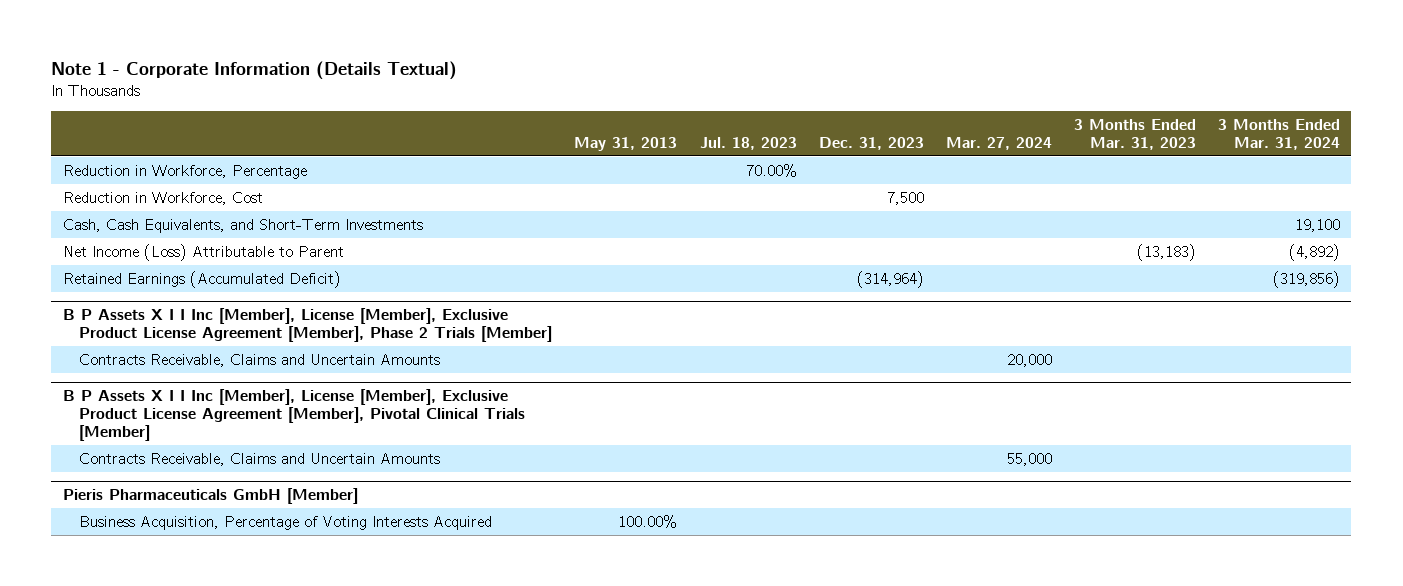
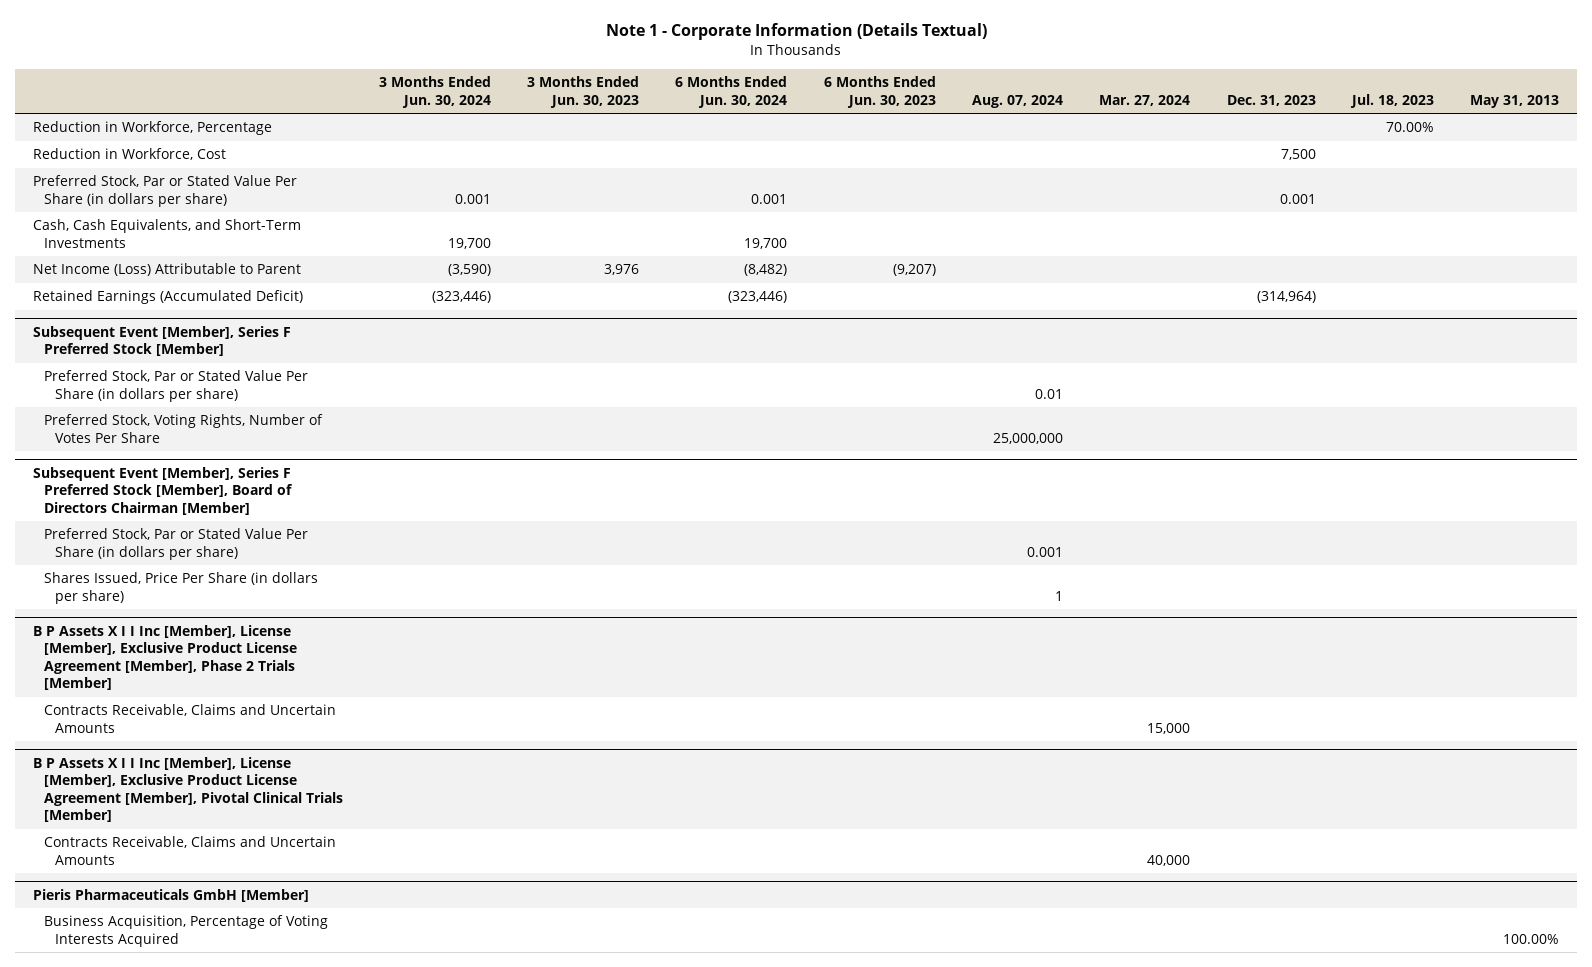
[1073,118,1196,150] 3 Months Ended Mar. 31, 2023 -> none
[1218,118,1341,150] 3 Months Ended Mar. 31, 2024 -> none
none -> [378,76,491,108] 3 Months Ended Jun. 30, 2024
none -> [527,76,640,108] 3 Months Ended Jun. 30, 2023
none -> [675,76,788,108] 6 Months Ended Jun. 30, 2024
none -> [823,76,936,108] 6 Months Ended Jun. 30, 2023
none -> [972,94,1064,108] Aug. 07, 2024
none -> [32,175,297,207] Preferred Stock, Par or Stated Value Per Share (in dollars per share)
none -> [32,326,291,357] Subsequent Event [Member], Series F Preferred Stock [Member]
none -> [43,370,308,402] Preferred Stock, Par or Stated Value Per Share (in dollars per share)
none -> [43,414,323,443] Preferred Stock, Voting Rights, Number of Votes Per Share
none -> [32,467,293,515] Subsequent Event [Member], Series F Preferred Stock [Member], Board of Directors Chairman [Member]
none -> [43,528,308,560] Preferred Stock, Par or Stated Value Per Share (in dollars per share)
none -> [43,572,318,604] Shares Issued, Price Per Share (in dollars per share)
[1006,353,1052,367] 20,000 -> [1147,722,1191,734] 15,000
[1006,452,1052,466] 55,000 -> [1147,854,1191,866] 40,000

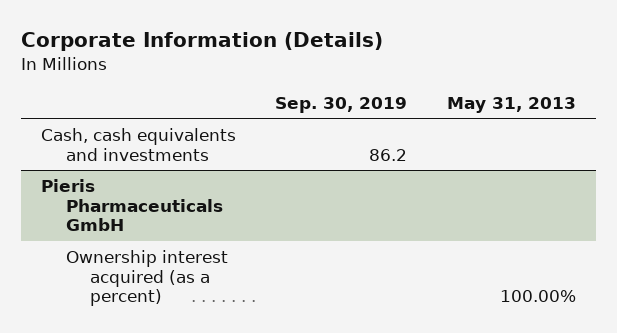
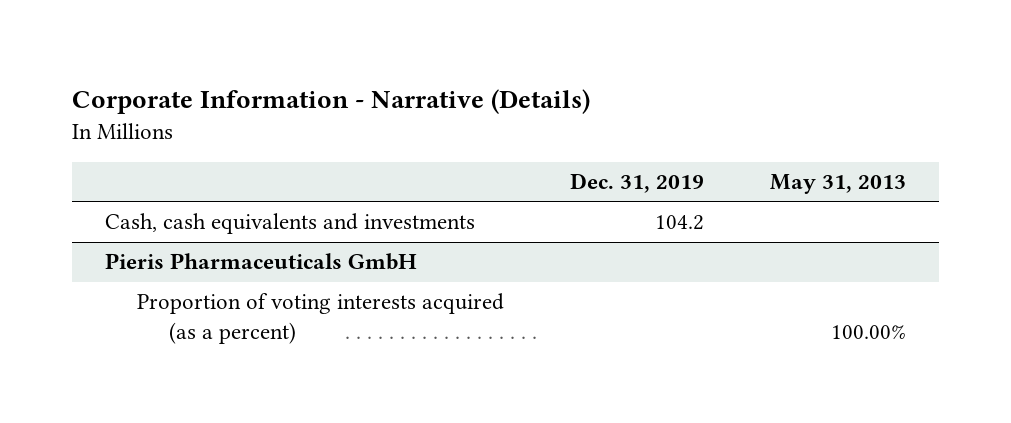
[21,32,384,52] Corporate Information (Details) -> [72,88,591,114] Corporate Information - Narrative (Details)
[275,96,408,113] Sep. 30, 2019 -> none
none -> [569,172,704,193] Dec. 31, 2019
[65,249,228,307] Ownership interest acquired (as a percent) -> [137,293,505,344] Proportion of voting interests acquired (as a percent)

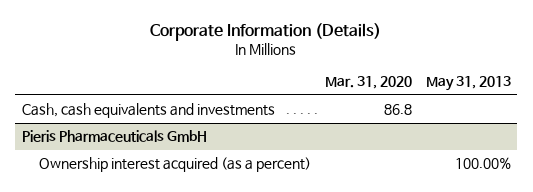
[72,88,591,114] Corporate Information - Narrative (Details) -> [150,23,382,42] Corporate Information (Details)
[569,172,704,193] Dec. 31, 2019 -> none
none -> [324,76,412,90] Mar. 31, 2020
[137,293,505,344] Proportion of voting interests acquired (as a percent) -> [39,157,312,173] Ownership interest acquired (as a percent)

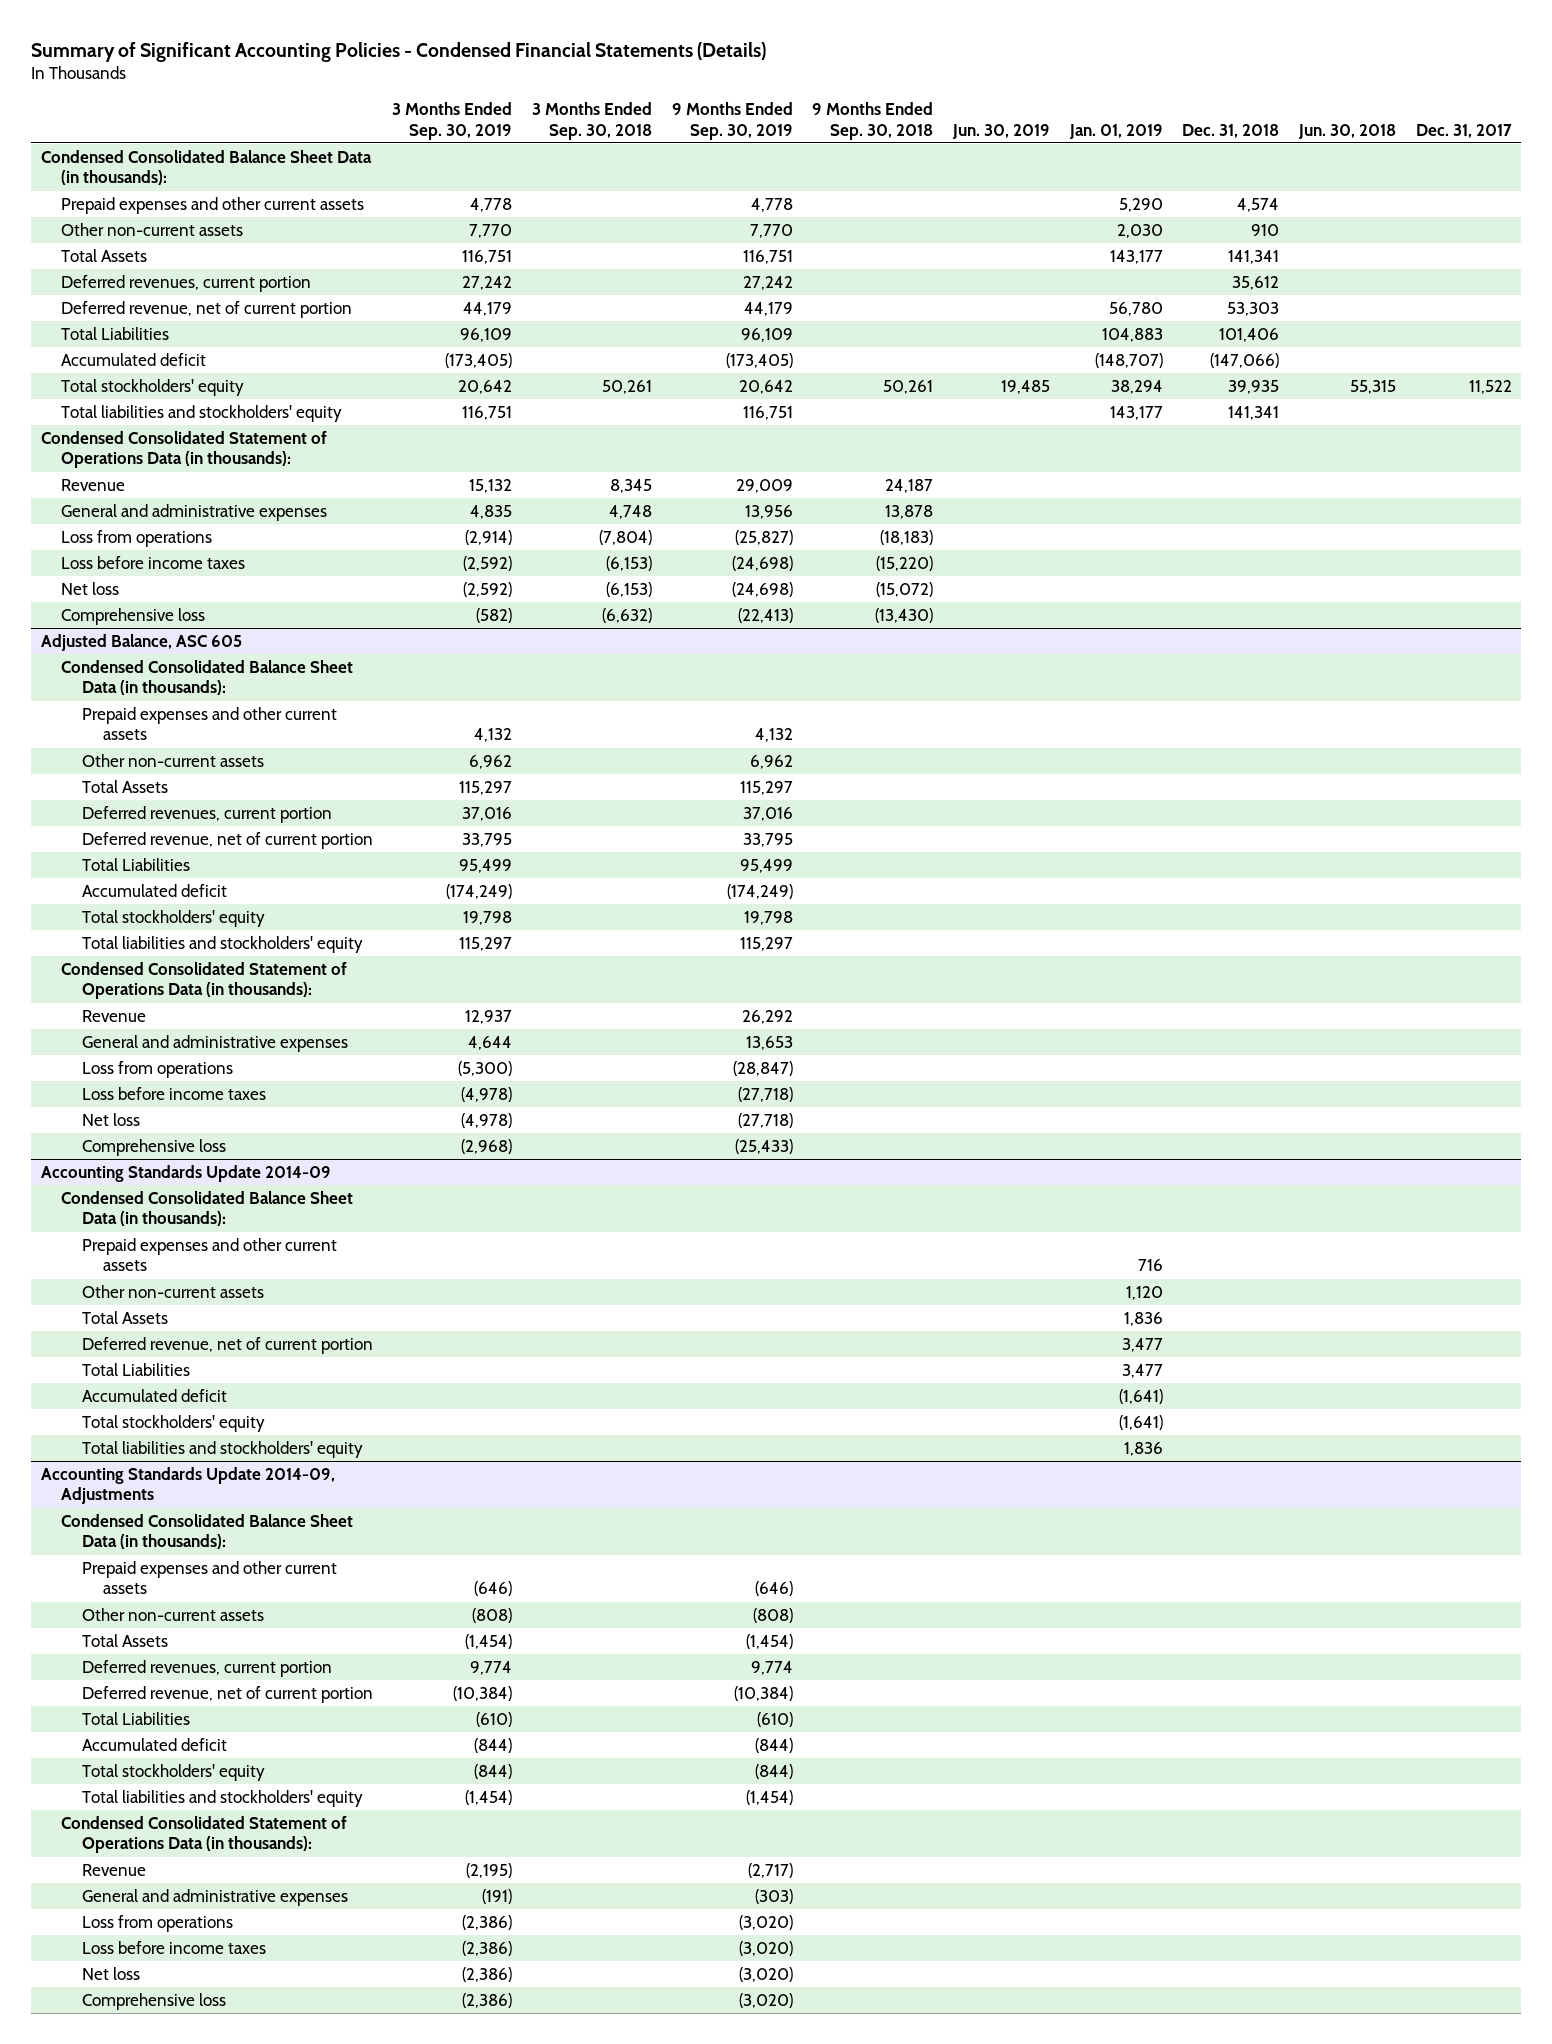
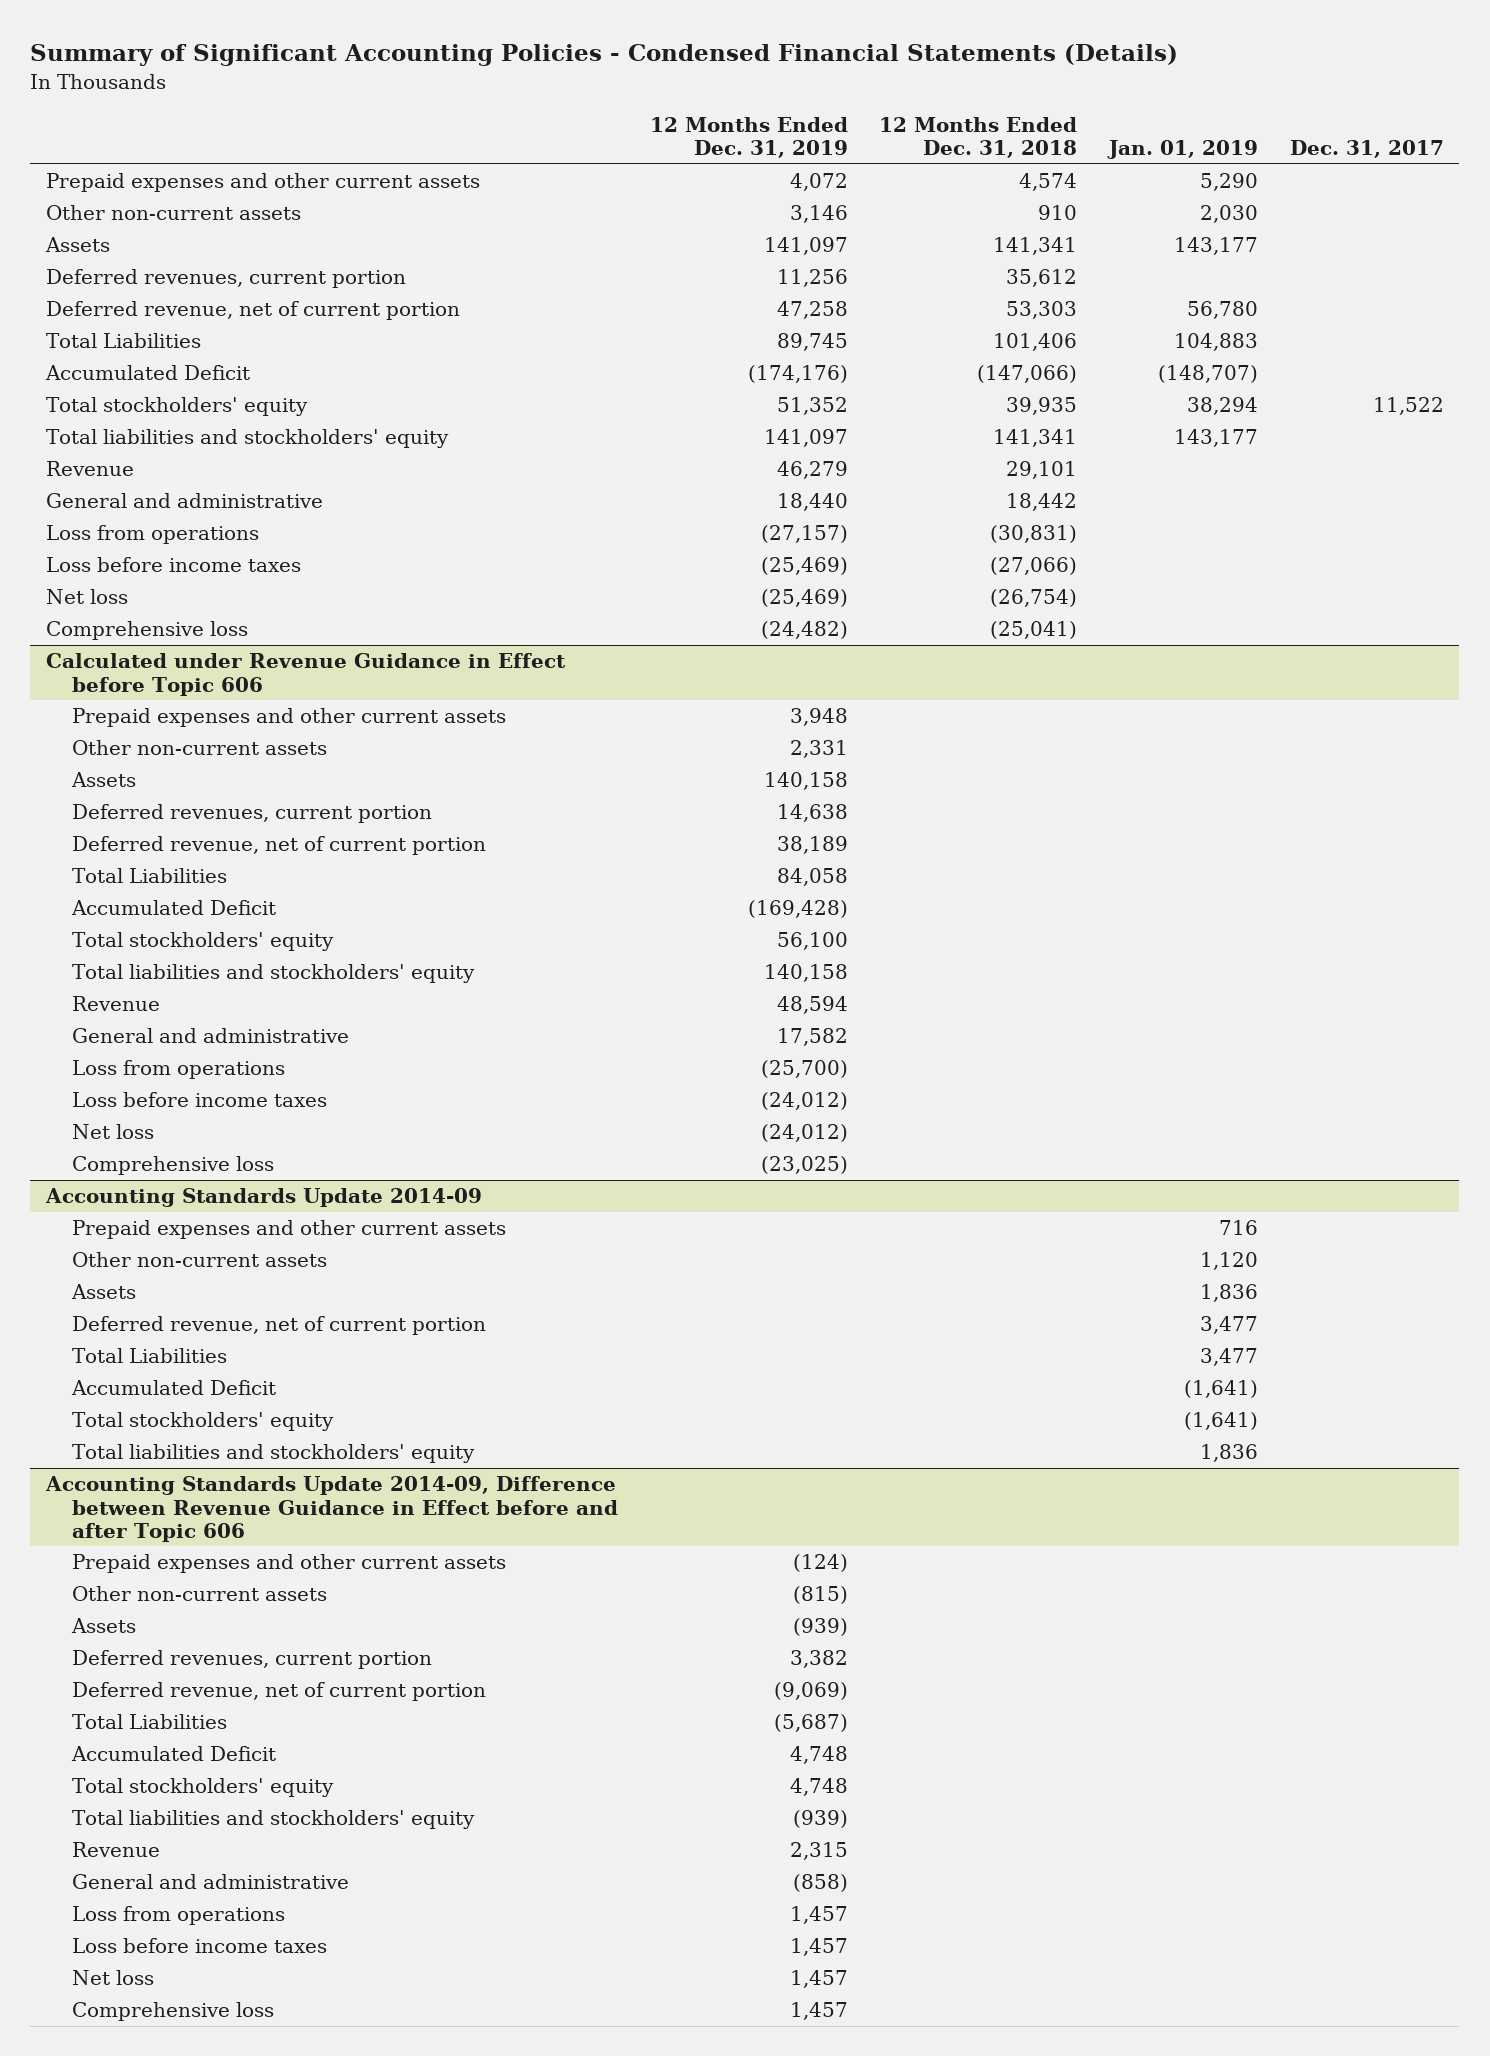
[392,102,513,140] 3 Months Ended Sep. 30, 2019 -> none
[532,102,653,140] 3 Months Ended Sep. 30, 2018 -> none
[671,102,793,140] 9 Months Ended Sep. 30, 2019 -> none
[812,102,934,140] 9 Months Ended Sep. 30, 2018 -> none
[952,123,1051,139] Jun. 30, 2019 -> none
[1182,123,1280,138] Dec. 31, 2018 -> none
[1298,123,1397,139] Jun. 30, 2018 -> none
none -> [649,116,848,159] 12 Months Ended Dec. 31, 2019
none -> [879,116,1078,159] 12 Months Ended Dec. 31, 2018
[40,149,372,186] Condensed Consolidated Balance Sheet Data (in thousands): -> none
[61,248,148,262] Total Assets -> [45,237,111,253] Assets
[61,352,207,366] Accumulated deficit -> [45,365,251,381] Accumulated Deficit
[40,430,327,469] Condensed Consolidated Statement of Operations Data (in thousands): -> none
[61,503,328,521] General and administrative expenses -> [46,493,324,509] General and administrative
[61,659,354,696] Condensed Consolidated Balance Sheet Data (in thousands): -> none
[40,633,242,651] Adjusted Balance, ASC 605 -> [46,653,567,696] Calculated under Revenue Guidance in Effect before Topic 606
[81,779,168,793] Total Assets -> [71,772,137,788] Assets
[81,883,227,897] Accumulated deficit -> [71,900,277,916] Accumulated Deficit
[61,961,348,1000] Condensed Consolidated Statement of Operations Data (in thousands): -> none
[81,1034,348,1052] General and administrative expenses -> [72,1028,350,1044] General and administrative
[61,1190,354,1227] Condensed Consolidated Balance Sheet Data (in thousands): -> none
[81,1310,168,1324] Total Assets -> [71,1284,137,1300] Assets
[81,1388,227,1402] Accumulated deficit -> [71,1380,277,1396] Accumulated Deficit
[40,1466,335,1505] Accounting Standards Update 2014-09, Adjustments -> none
[61,1513,354,1550] Condensed Consolidated Balance Sheet Data (in thousands): -> none
[81,1560,337,1595] Prepaid expenses and other current assets -> none
[81,1607,264,1621] Other non-current assets -> none
[81,1633,168,1647] Total Assets -> none
[81,1659,332,1677] Deferred revenues, current portion -> none
[81,1685,373,1703] Deferred revenue, net of current portion -> none
[81,1711,190,1725] Total Liabilities -> none
[81,1737,227,1751] Accumulated deficit -> none
[81,1763,265,1781] Total stockholders' equity -> none
[81,1789,363,1807] Total liabilities and stockholders' equity -> none
[61,1815,348,1854] Condensed Consolidated Statement of Operations Data (in thousands): -> none
[81,1863,146,1876] Revenue -> none
[81,1888,348,1906] General and administrative expenses -> none
[81,1914,233,1932] Loss from operations -> none
[81,1940,266,1954] Loss before income taxes -> none
[81,1966,140,1980] Net loss -> none
[81,1992,226,2010] Comprehensive loss -> none
none -> [45,1476,619,1542] Accounting Standards Update 2014-09, Difference between Revenue Guidance in Effect before and after Topic 606
none -> [72,1554,507,1574] Prepaid expenses and other current assets
none -> [72,1586,328,1602] Other non-current assets
none -> [71,1618,137,1634] Assets
none -> [72,1650,433,1670] Deferred revenues, current portion
none -> [72,1682,487,1702] Deferred revenue, net of current portion
none -> [72,1714,228,1730] Total Liabilities
none -> [71,1746,277,1762] Accumulated Deficit
none -> [72,1778,335,1798] Total stockholders' equity
none -> [72,1810,476,1830] Total liabilities and stockholders' equity
none -> [72,1842,161,1858] Revenue
none -> [72,1874,350,1890] General and administrative
none -> [72,1906,286,1926] Loss from operations
none -> [72,1938,328,1954] Loss before income taxes
none -> [72,1970,155,1986] Net loss
none -> [72,2002,275,2022] Comprehensive loss

